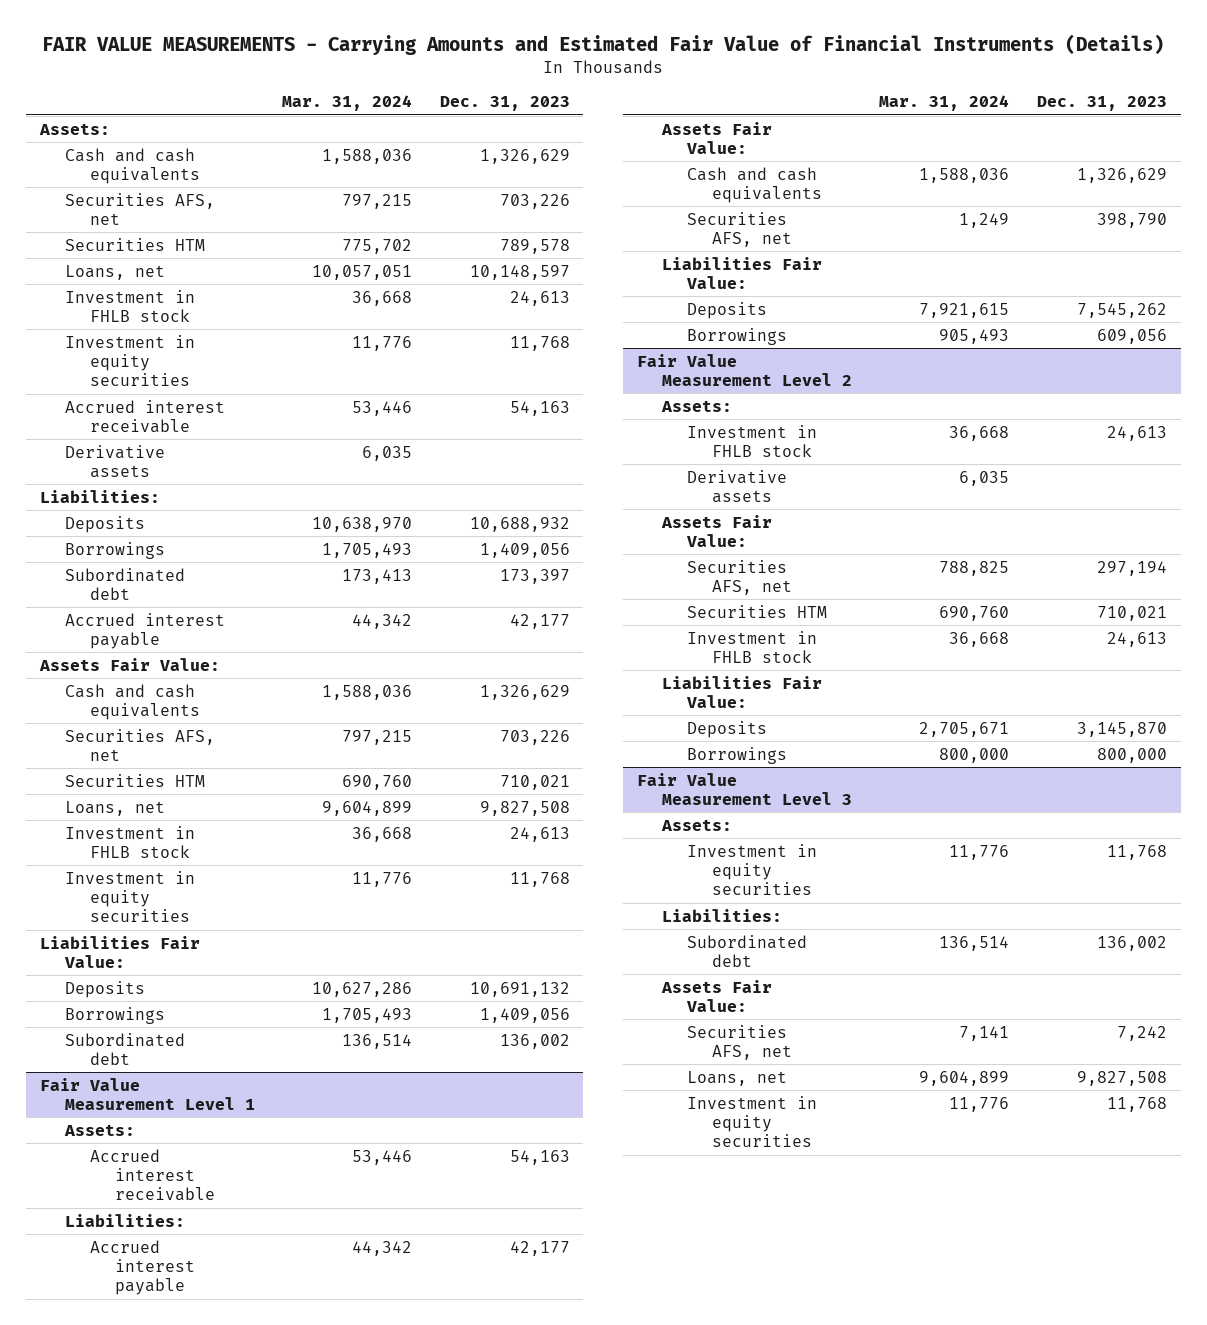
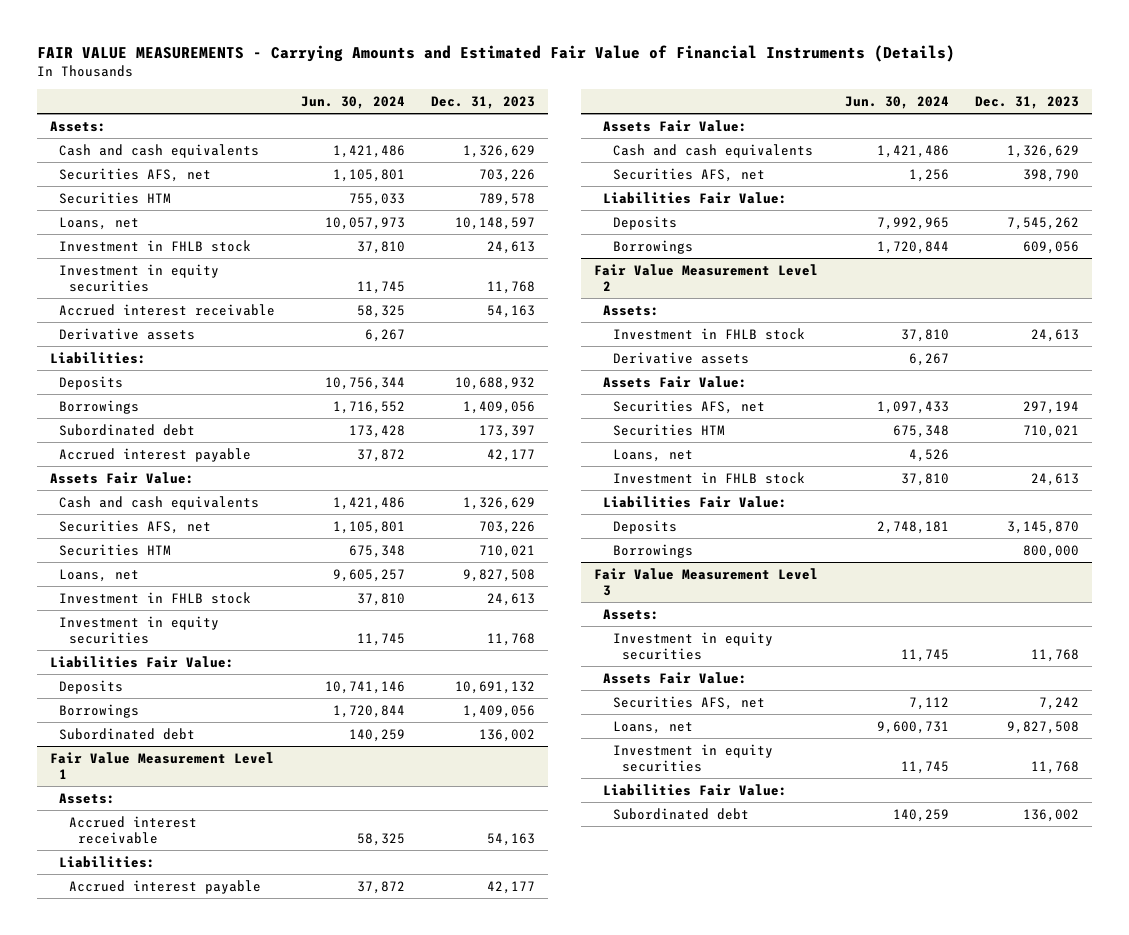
[282,95,413,112] Mar. 31, 2024 -> none
none -> [301,95,406,109] Jun. 30, 2024
none -> [612,448,693,462] Loans, net
[662,908,783,922] Liabilities: -> none
none -> [603,783,788,796] Liabilities Fair Value:
[687,934,808,968] Subordinated debt -> [612,807,749,820] Subordinated debt

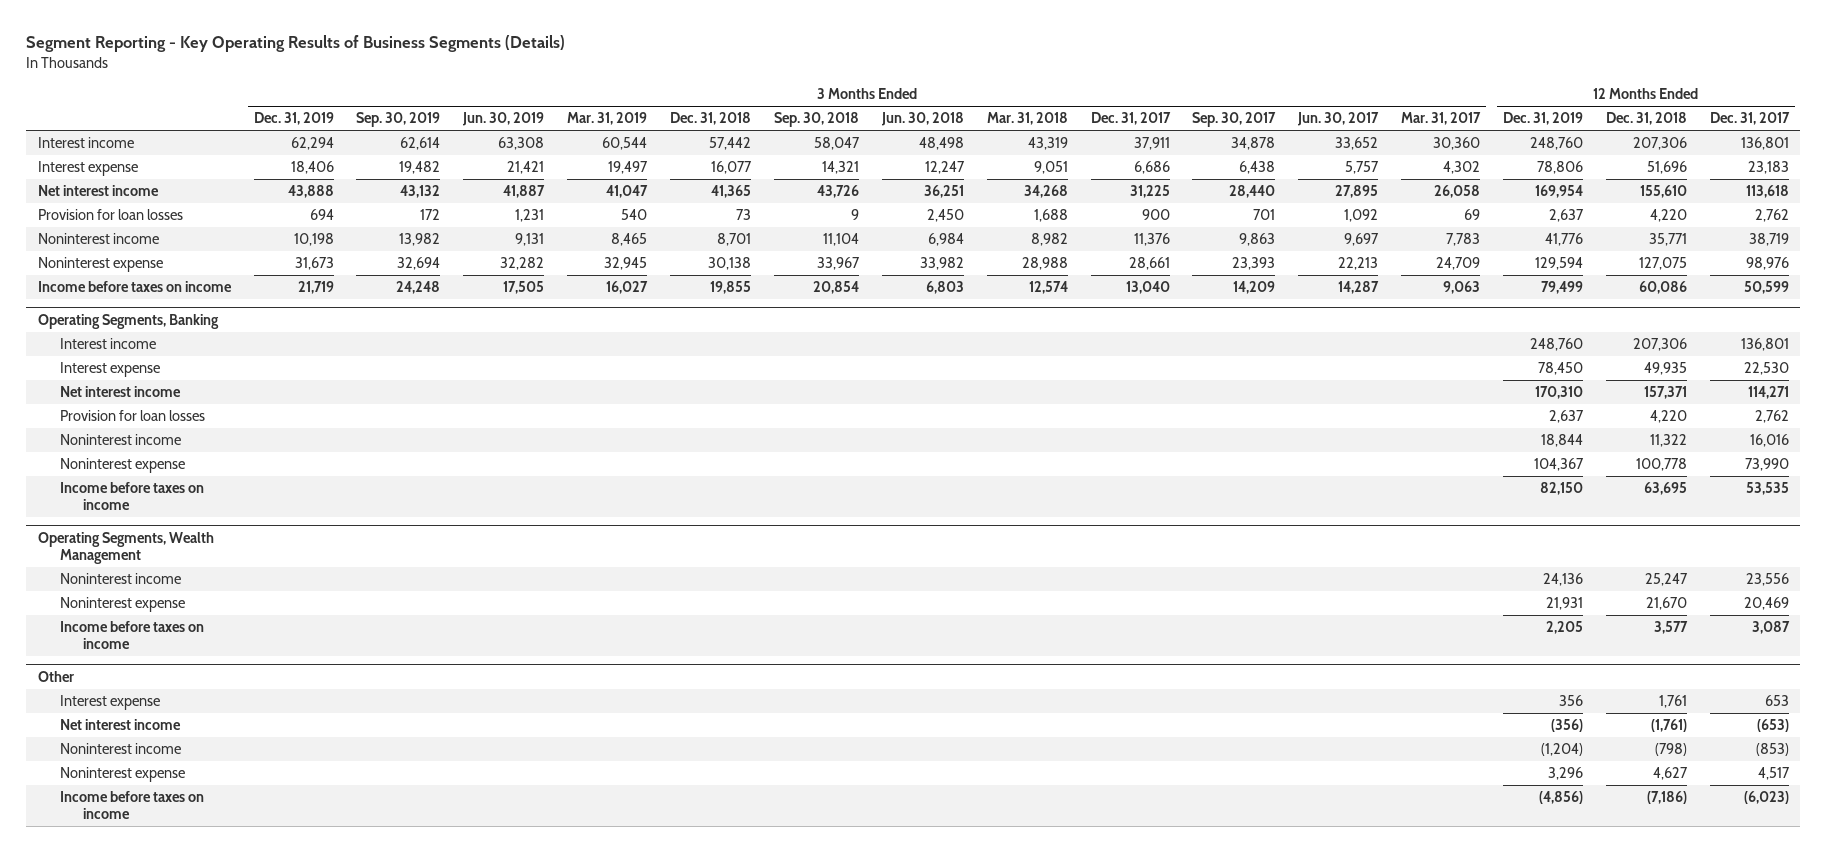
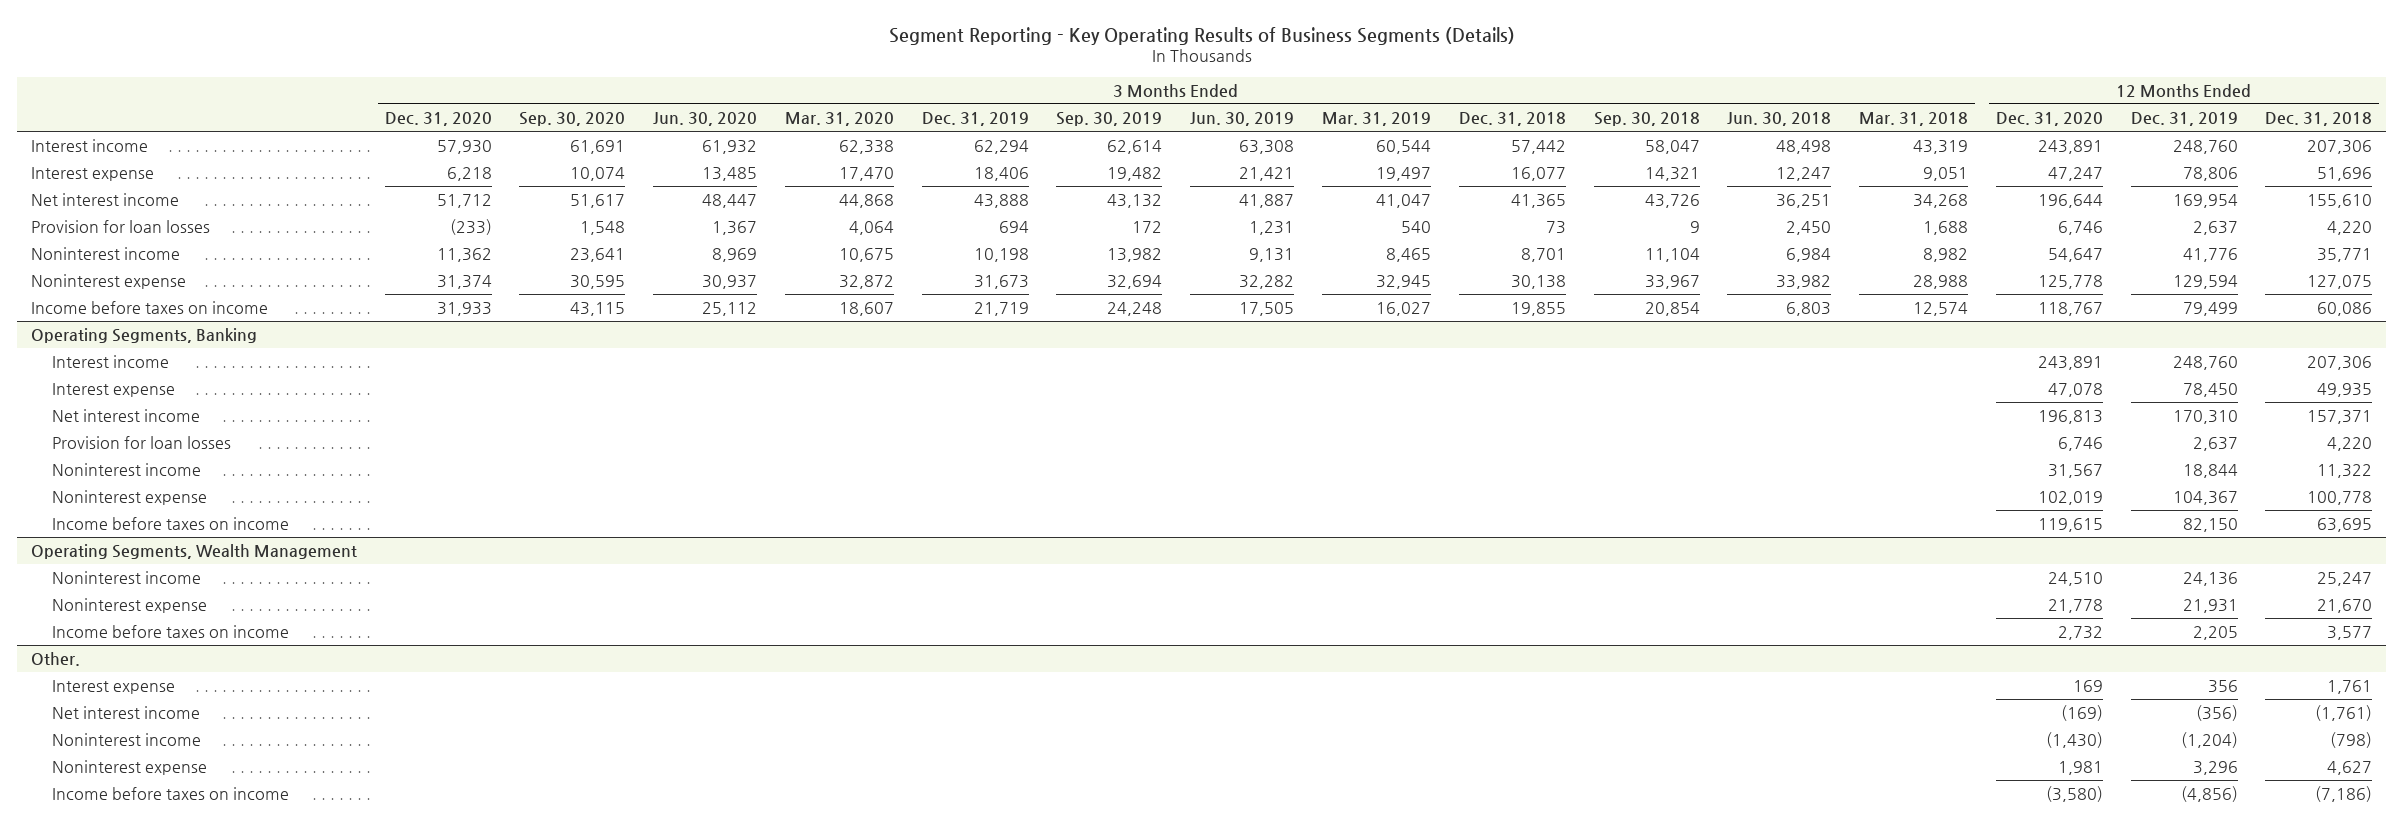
[1090,112,1171,126] Dec. 31, 2017 -> none
[1192,112,1277,128] Sep. 30, 2017 -> none
[1297,112,1380,127] Jun. 30, 2017 -> none
[1401,112,1482,126] Mar. 31, 2017 -> none
[1709,112,1790,126] Dec. 31, 2017 -> none
none -> [384,111,492,126] Dec. 31, 2020
none -> [519,111,626,126] Sep. 30, 2020
none -> [653,111,758,126] Jun. 30, 2020
none -> [784,111,894,126] Mar. 31, 2020
none -> [1995,111,2103,126] Dec. 31, 2020
[37,670,74,682] Other -> [30,652,80,667] Other.

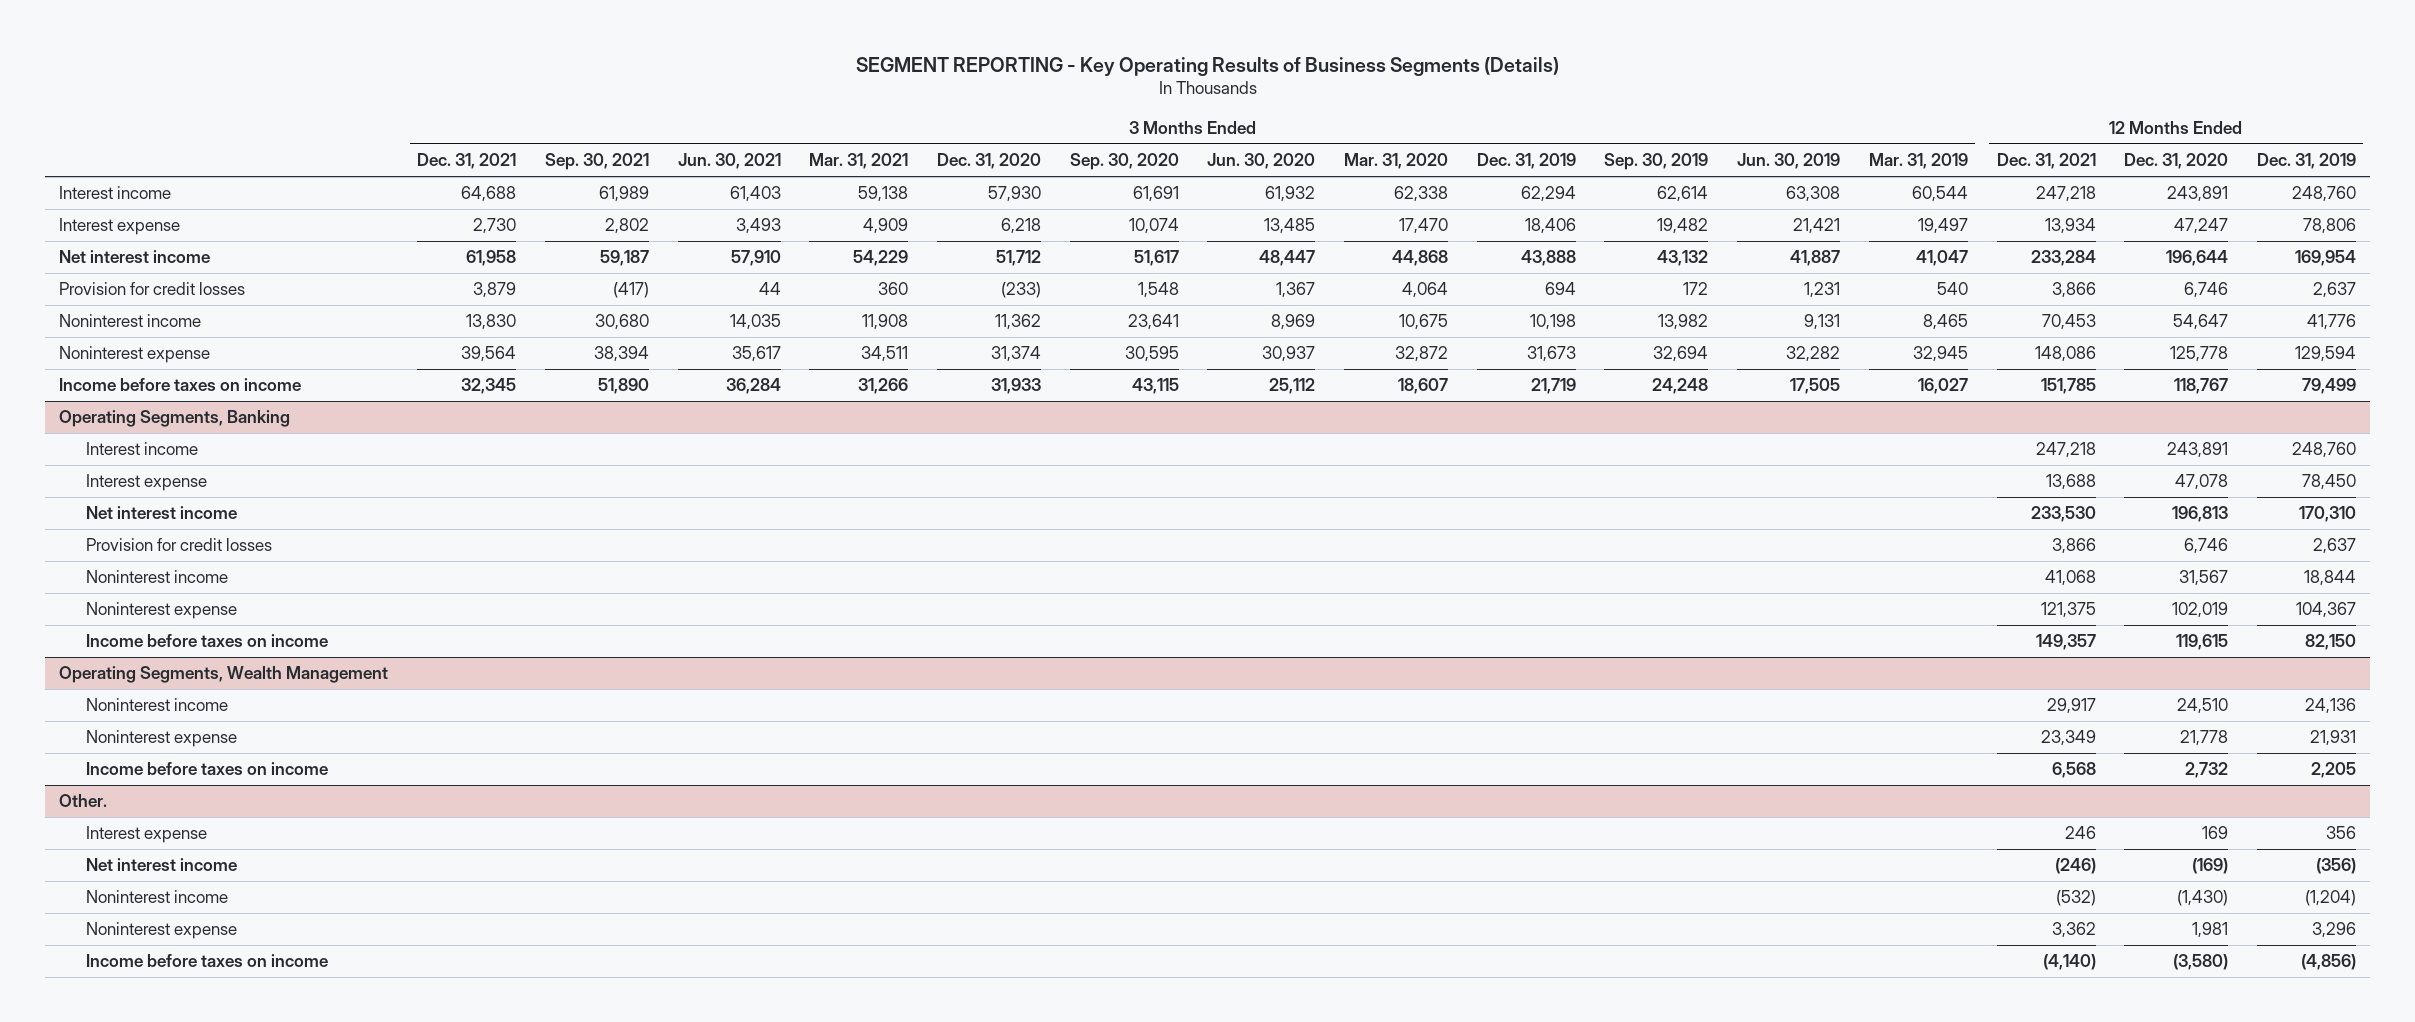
[888,26,1515,45] Segment Reporting - Key Operating Results of Business Segments (Details) -> [855,56,1559,76] SEGMENT REPORTING - Key Operating Results of Business Segments (Details)
[1458,111,1566,126] Dec. 31, 2018 -> none
[1593,111,1700,126] Sep. 30, 2018 -> none
[1727,111,1832,126] Jun. 30, 2018 -> none
[1859,111,1969,126] Mar. 31, 2018 -> none
[2265,111,2373,126] Dec. 31, 2018 -> none
none -> [417,153,517,170] Dec. 31, 2021
none -> [544,153,649,171] Sep. 30, 2021
none -> [677,153,781,170] Jun. 30, 2021
none -> [809,153,909,170] Mar. 31, 2021
none -> [1996,153,2096,170] Dec. 31, 2021
[30,220,210,234] Provision for loan losses -> [59,282,246,296] Provision for credit losses
[52,436,232,450] Provision for loan losses -> [86,538,273,552] Provision for credit losses

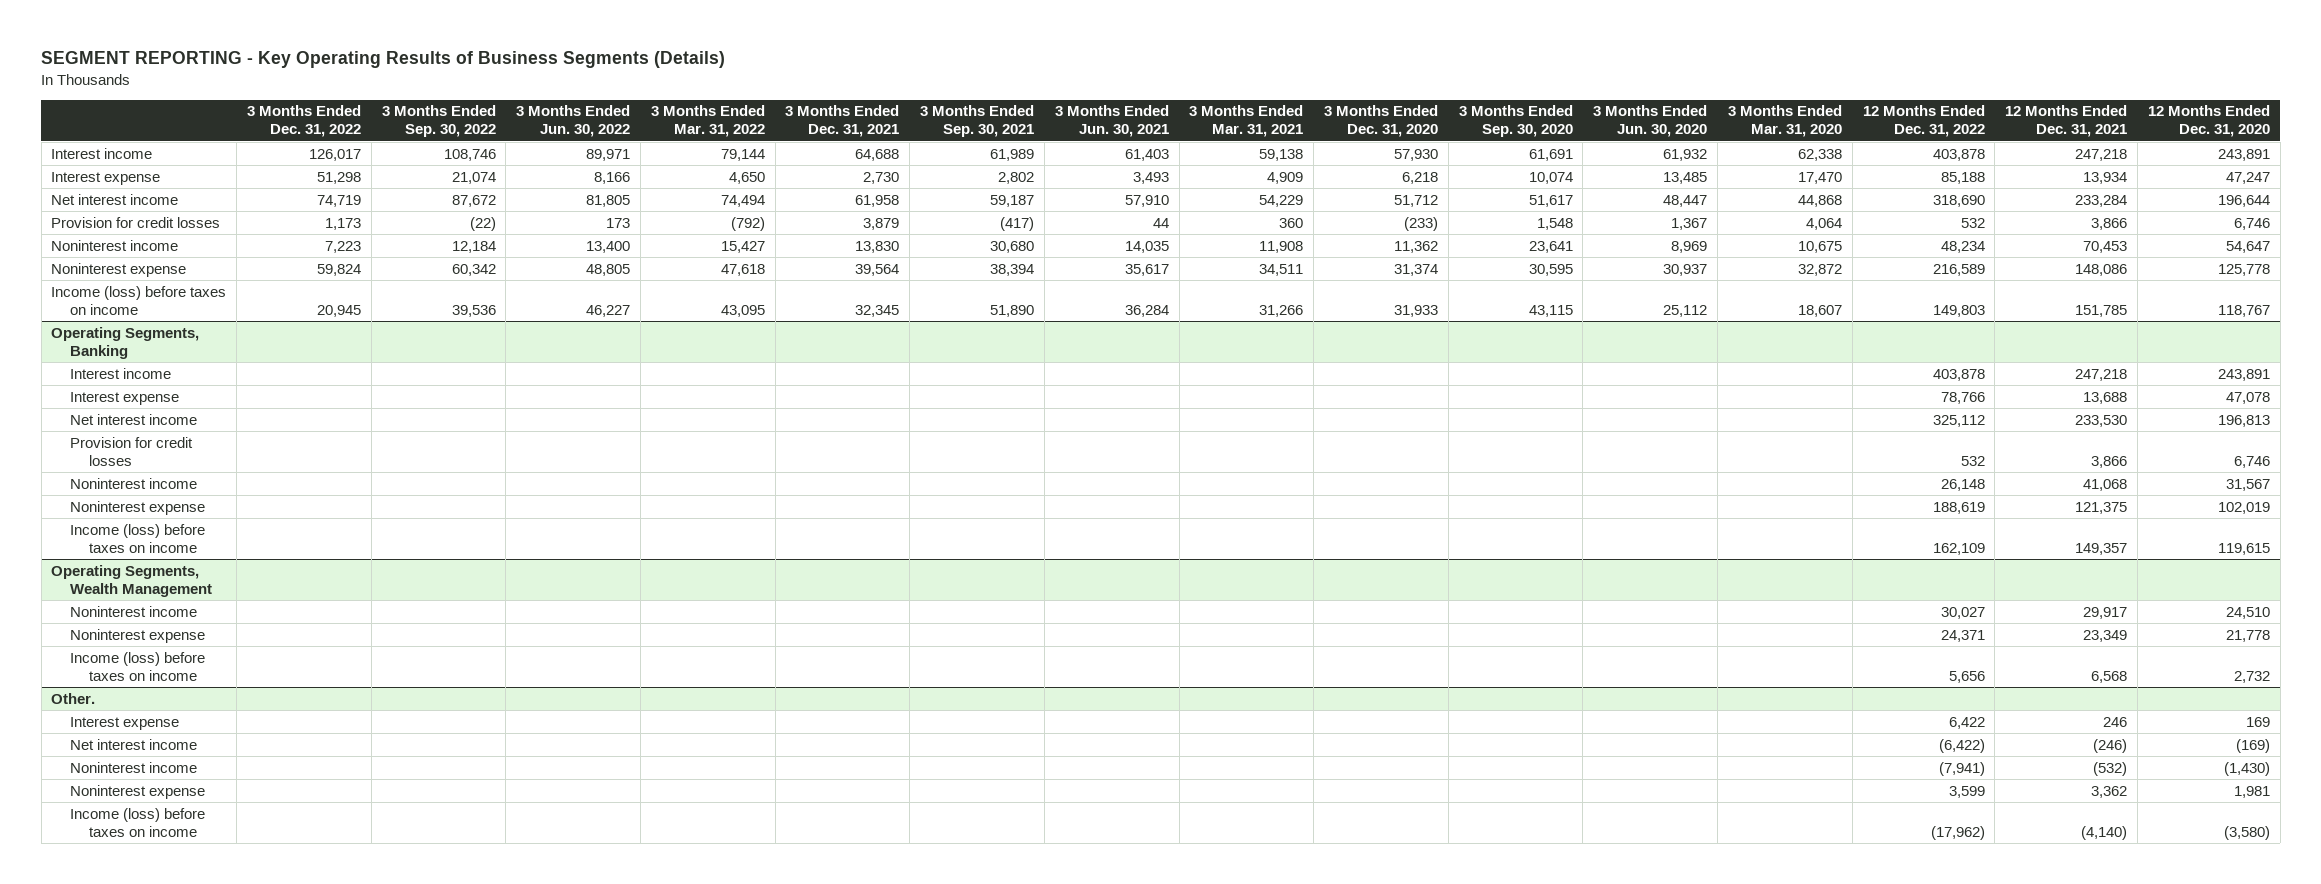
[1476,153,1576,170] Dec. 31, 2019 -> none
[1604,153,1709,171] Sep. 30, 2019 -> none
[1737,153,1841,170] Jun. 30, 2019 -> none
[1868,153,1968,170] Mar. 31, 2019 -> none
[2256,153,2356,170] Dec. 31, 2019 -> none
none -> [246,105,361,138] 3 Months Ended Dec. 31, 2022
none -> [381,105,496,138] 3 Months Ended Sep. 30, 2022
none -> [516,105,631,138] 3 Months Ended Jun. 30, 2022
none -> [650,105,765,138] 3 Months Ended Mar. 31, 2022
none -> [1862,105,1985,138] 12 Months Ended Dec. 31, 2022
[59,378,302,392] Income before taxes on income -> [51,285,227,315] Income (loss) before taxes on income
[86,634,329,648] Income before taxes on income -> [70,523,206,553] Income (loss) before taxes on income
[86,762,329,776] Income before taxes on income -> [70,651,206,681] Income (loss) before taxes on income
[86,954,329,968] Income before taxes on income -> [70,807,206,837] Income (loss) before taxes on income

